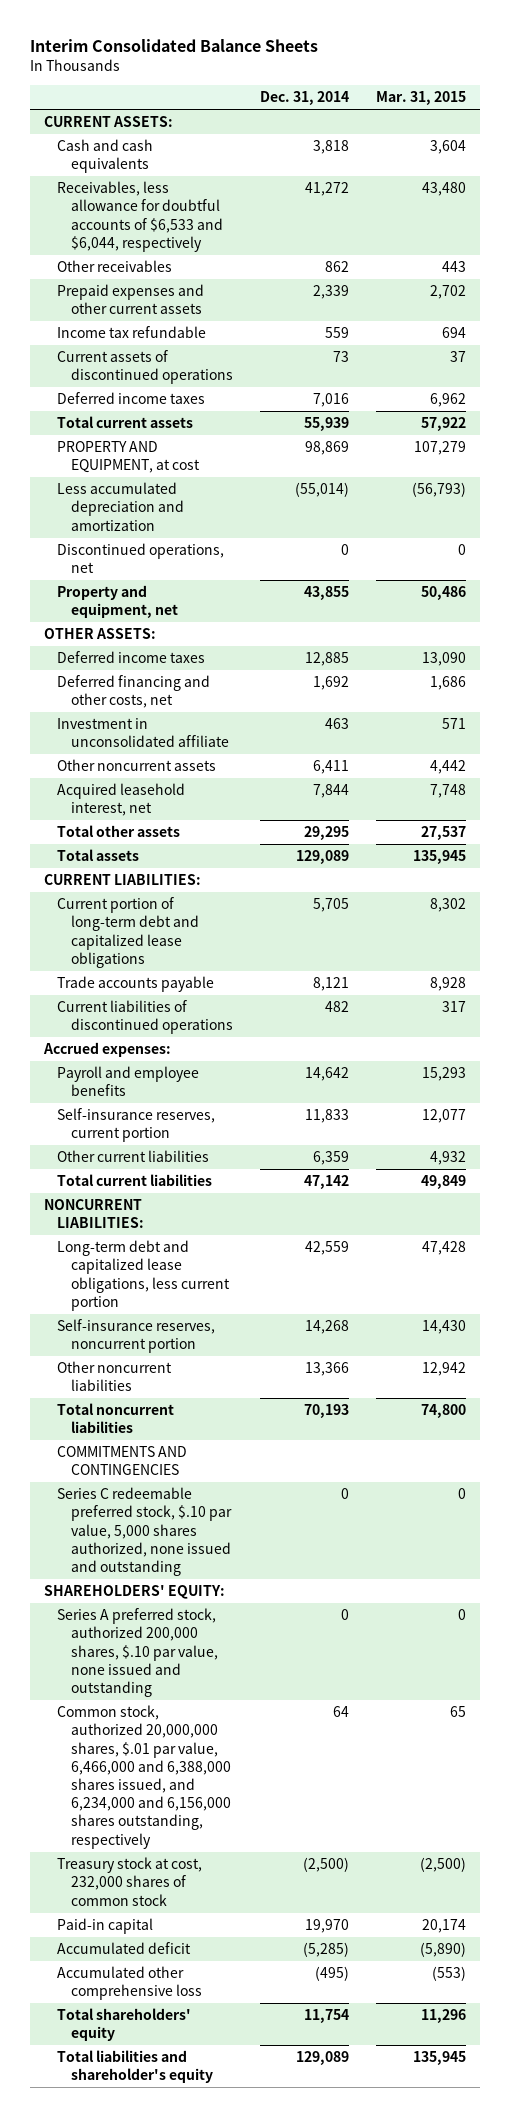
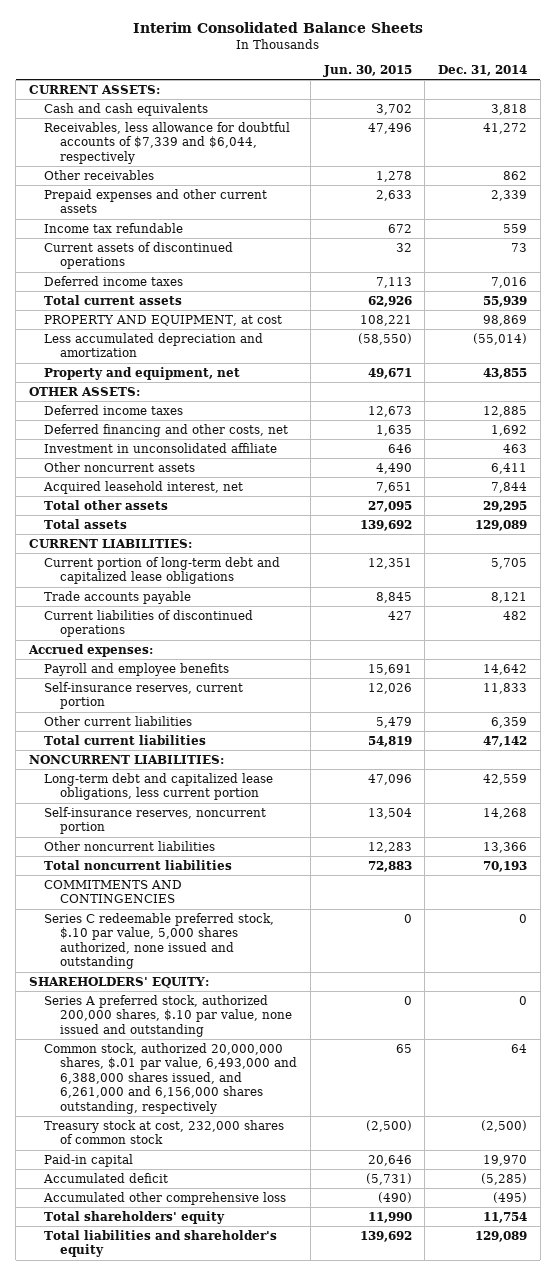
[376,91,467,106] Mar. 31, 2015 -> none
none -> [322,65,412,78] Jun. 30, 2015
[57,181,223,252] Receivables, less allowance for doubtful accounts of $6,533 and $6,044, respectively -> [44,121,291,164] Receivables, less allowance for doubtful accounts of $7,339 and $6,044, respectively
[57,543,225,574] Discontinued operations, net -> none
[57,1705,231,1849] Common stock, authorized 20,000,000 shares, $.01 par value, 6,466,000 and 6,388,000 shares issued, and 6,234,000 and 6,156,000 shares outstanding, respectively -> [44,1042,298,1115] Common stock, authorized 20,000,000 shares, $.01 par value, 6,493,000 and 6,388,000 shares issued, and 6,261,000 and 6,156,000 shares outstanding, respectively

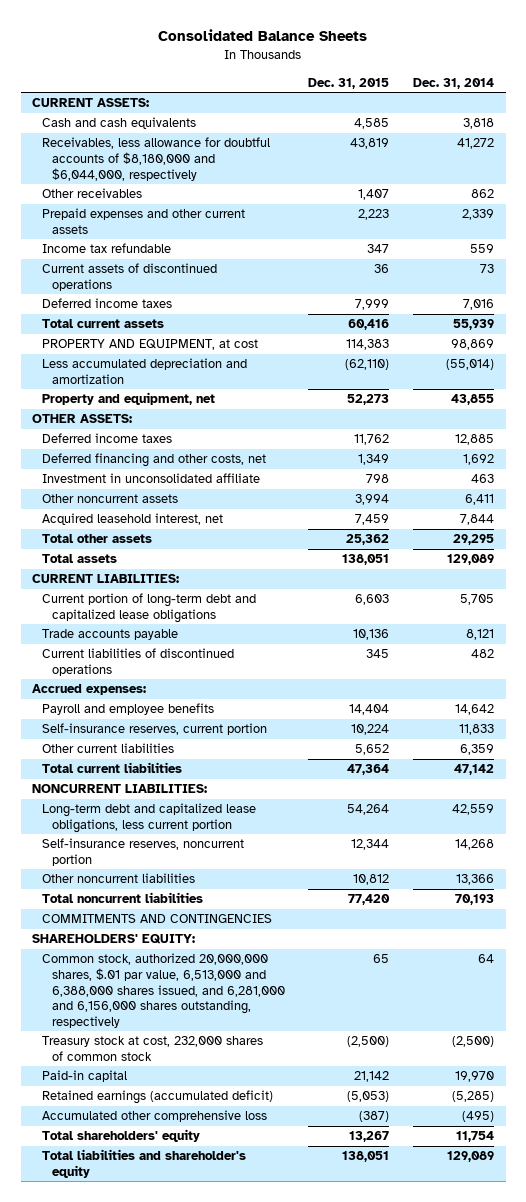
[132,22,423,34] Interim Consolidated Balance Sheets -> [158,29,368,42] Consolidated Balance Sheets
[322,65,412,78] Jun. 30, 2015 -> none
none -> [308,77,390,89] Dec. 31, 2015
[44,121,291,164] Receivables, less allowance for doubtful accounts of $7,339 and $6,044, respectively -> [42,137,271,181] Receivables, less allowance for doubtful accounts of $8,180,000 and $6,044,000, respectively
[44,912,275,970] Series C redeemable preferred stock, $.10 par value, 5,000 shares authorized, none issued and outstanding -> none
[44,994,293,1037] Series A preferred stock, authorized 200,000 shares, $.10 par value, none issued and outstanding -> none
[44,1042,298,1115] Common stock, authorized 20,000,000 shares, $.01 par value, 6,493,000 and 6,388,000 shares issued, and 6,261,000 and 6,156,000 shares outstanding, respectively -> [42,953,285,1028] Common stock, authorized 20,000,000 shares, $.01 par value, 6,513,000 and 6,388,000 shares issued, and 6,281,000 and 6,156,000 shares outstanding, respectively
[43,1172,169,1183] Accumulated deficit -> [42,1090,274,1105] Retained earnings (accumulated deficit)

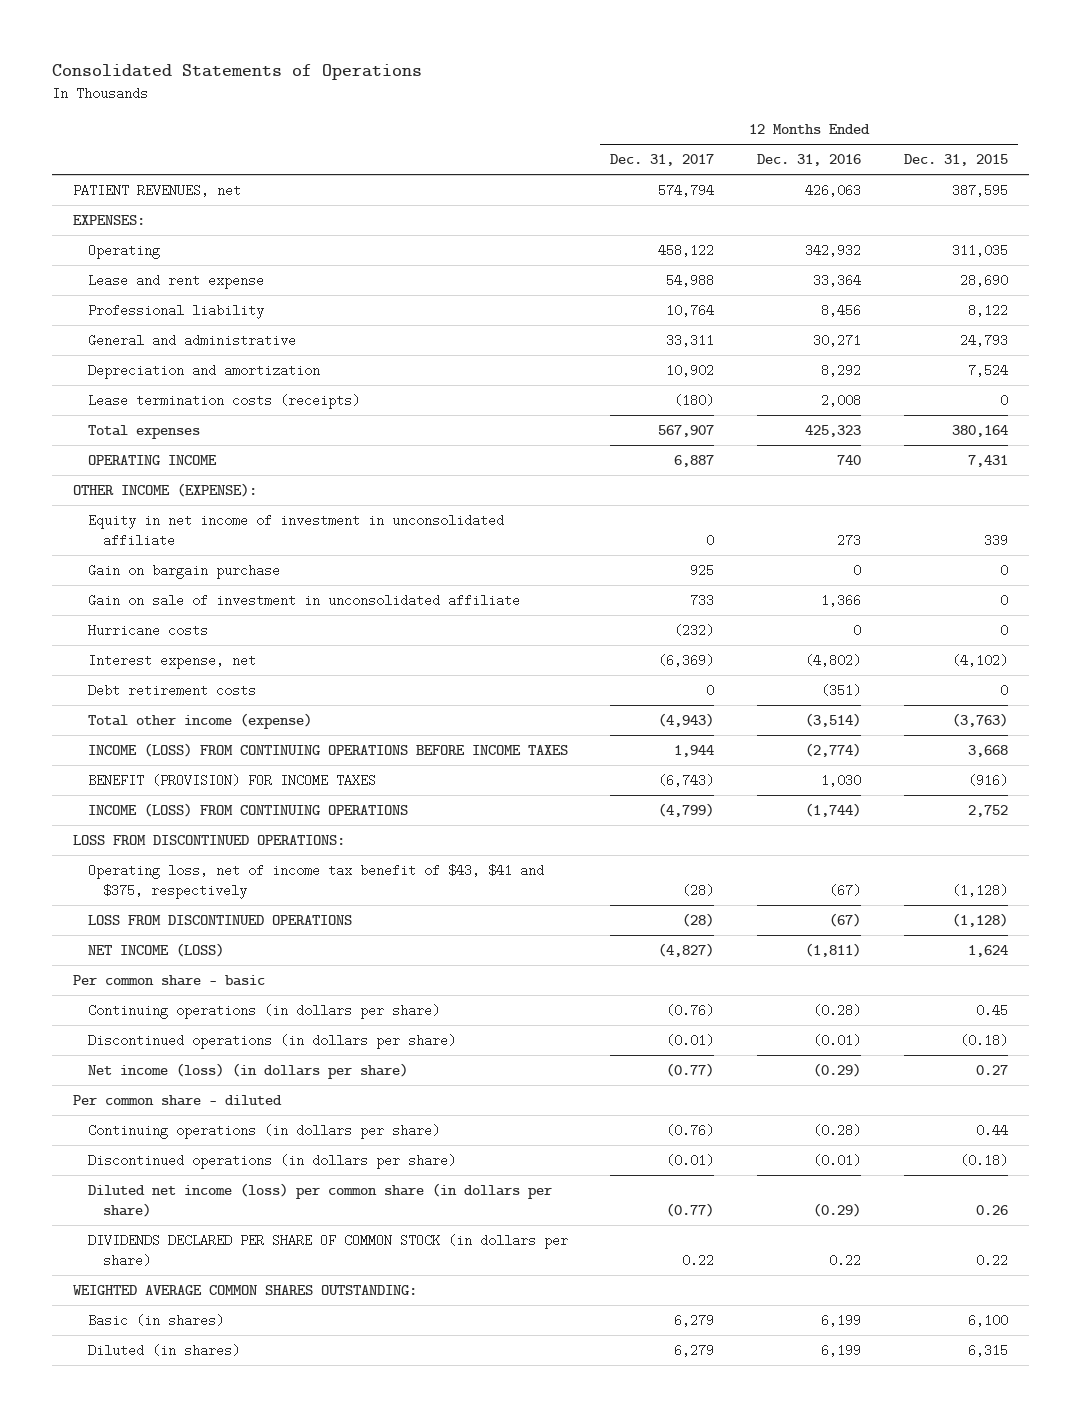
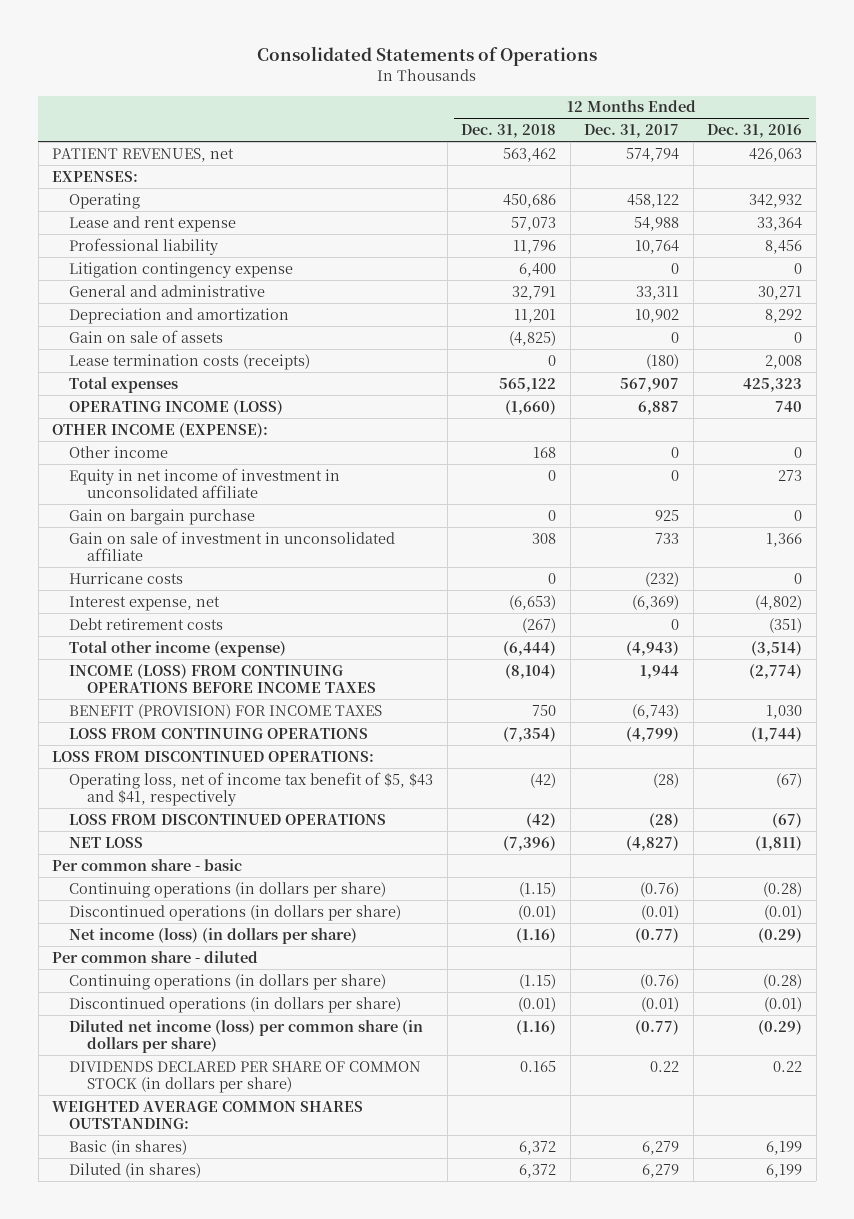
[903,154,1008,167] Dec. 31, 2015 -> none
none -> [461,124,557,139] Dec. 31, 2018
none -> [69,261,294,278] Litigation contingency expense
none -> [69,329,224,343] Gain on sale of assets
[87,454,217,465] OPERATING INCOME -> [69,399,284,415] OPERATING INCOME (LOSS)
none -> [69,445,169,458] Other income
[87,802,408,817] INCOME (LOSS) FROM CONTINUING OPERATIONS -> [69,727,369,739] LOSS FROM CONTINUING OPERATIONS
[87,863,544,899] Operating loss, net of income tax benefit of $43, $41 and $375, respectively -> [69,771,434,806] Operating loss, net of income tax benefit of $5, $43 and $41, respectively
[87,942,224,957] NET INCOME (LOSS) -> [69,836,144,848] NET LOSS

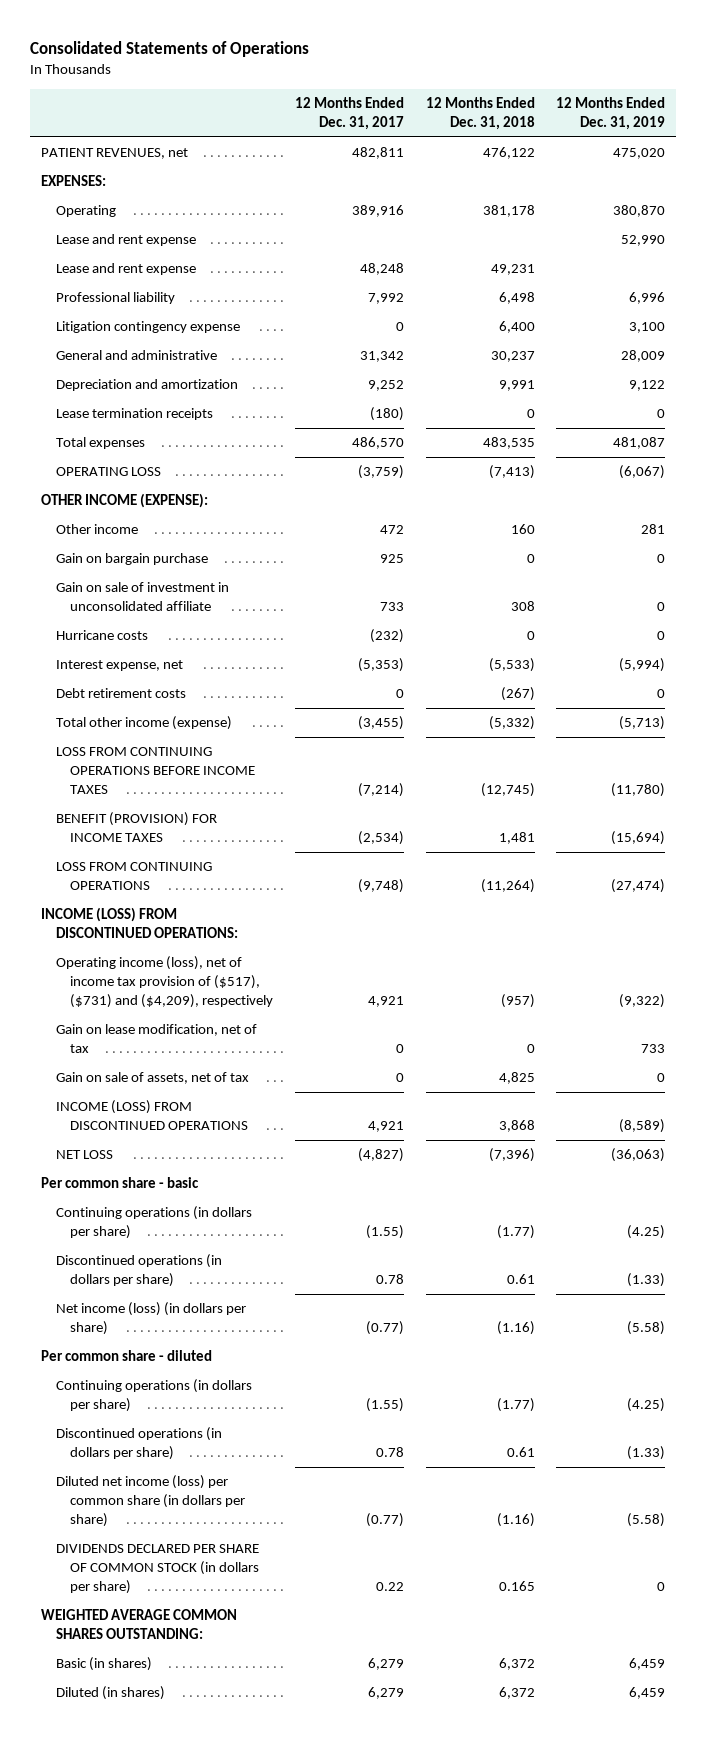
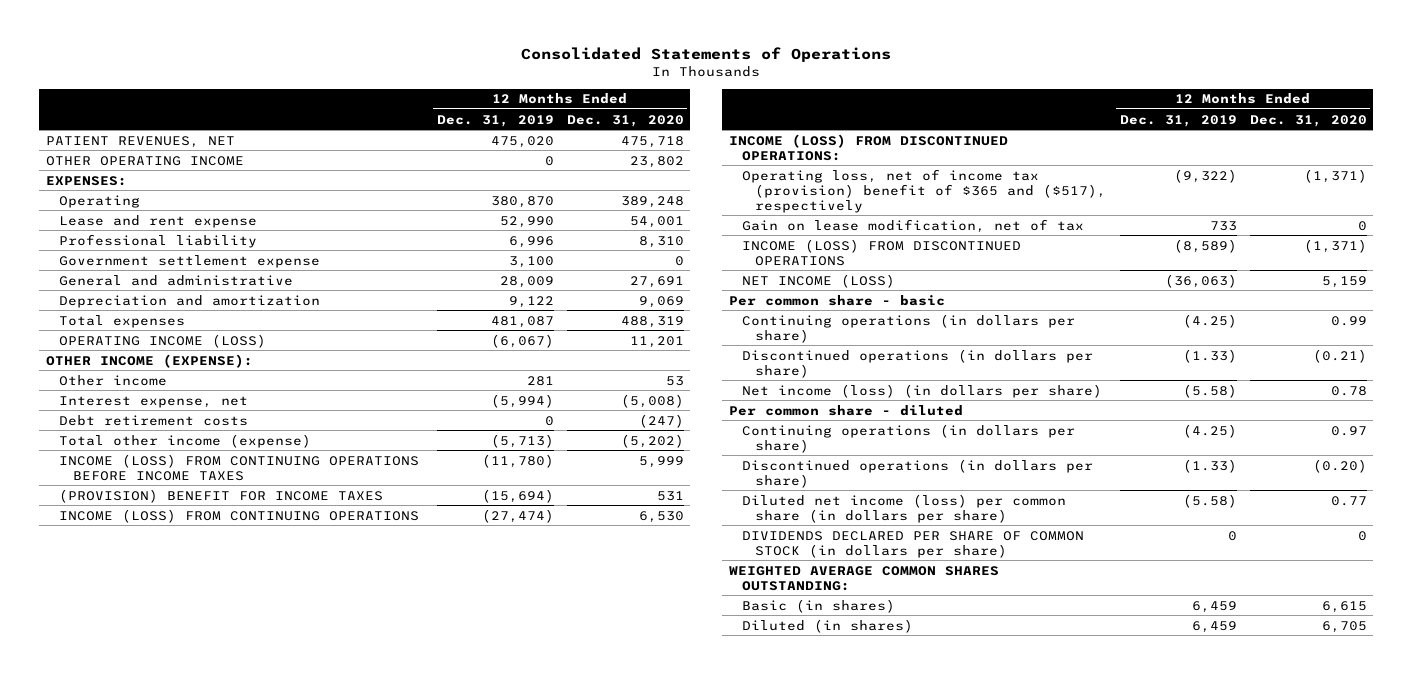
[294,97,404,131] 12 Months Ended Dec. 31, 2017 -> none
[425,97,535,131] 12 Months Ended Dec. 31, 2018 -> none
none -> [566,114,684,127] Dec. 31, 2020
[41,148,189,160] PATIENT REVENUES, net -> [45,135,235,148] PATIENT REVENUES, NET
none -> [45,155,244,166] OTHER OPERATING INCOME
[55,263,196,276] Lease and rent expense -> none
[55,321,240,334] Litigation contingency expense -> [59,254,321,268] Government settlement expense
[55,408,213,421] Lease termination receipts -> none
[55,467,161,477] OPERATING LOSS -> [59,333,267,348] OPERATING INCOME (LOSS)
[55,553,208,566] Gain on bargain purchase -> none
[55,582,229,612] Gain on sale of investment in unconsolidated affiliate -> none
[55,630,148,641] Hurricane costs -> none
[55,747,255,795] LOSS FROM CONTINUING OPERATIONS BEFORE INCOME TAXES -> [59,453,420,481] INCOME (LOSS) FROM CONTINUING OPERATIONS BEFORE INCOME TAXES
[55,812,217,843] BENEFIT (PROVISION) FOR INCOME TAXES -> [59,488,384,503] (PROVISION) BENEFIT FOR INCOME TAXES
[55,862,212,891] LOSS FROM CONTINUING OPERATIONS -> [59,508,420,523] INCOME (LOSS) FROM CONTINUING OPERATIONS
[55,956,273,1009] Operating income (loss), net of income tax provision of ($517), ($731) and ($4,209), respectively -> [742,168,1107,213] Operating loss, net of income tax (provision) benefit of $365 and ($517), respectively
[55,1072,249,1085] Gain on sale of assets, net of tax -> none
[55,1150,113,1160] NET LOSS -> [742,273,896,288] NET INCOME (LOSS)

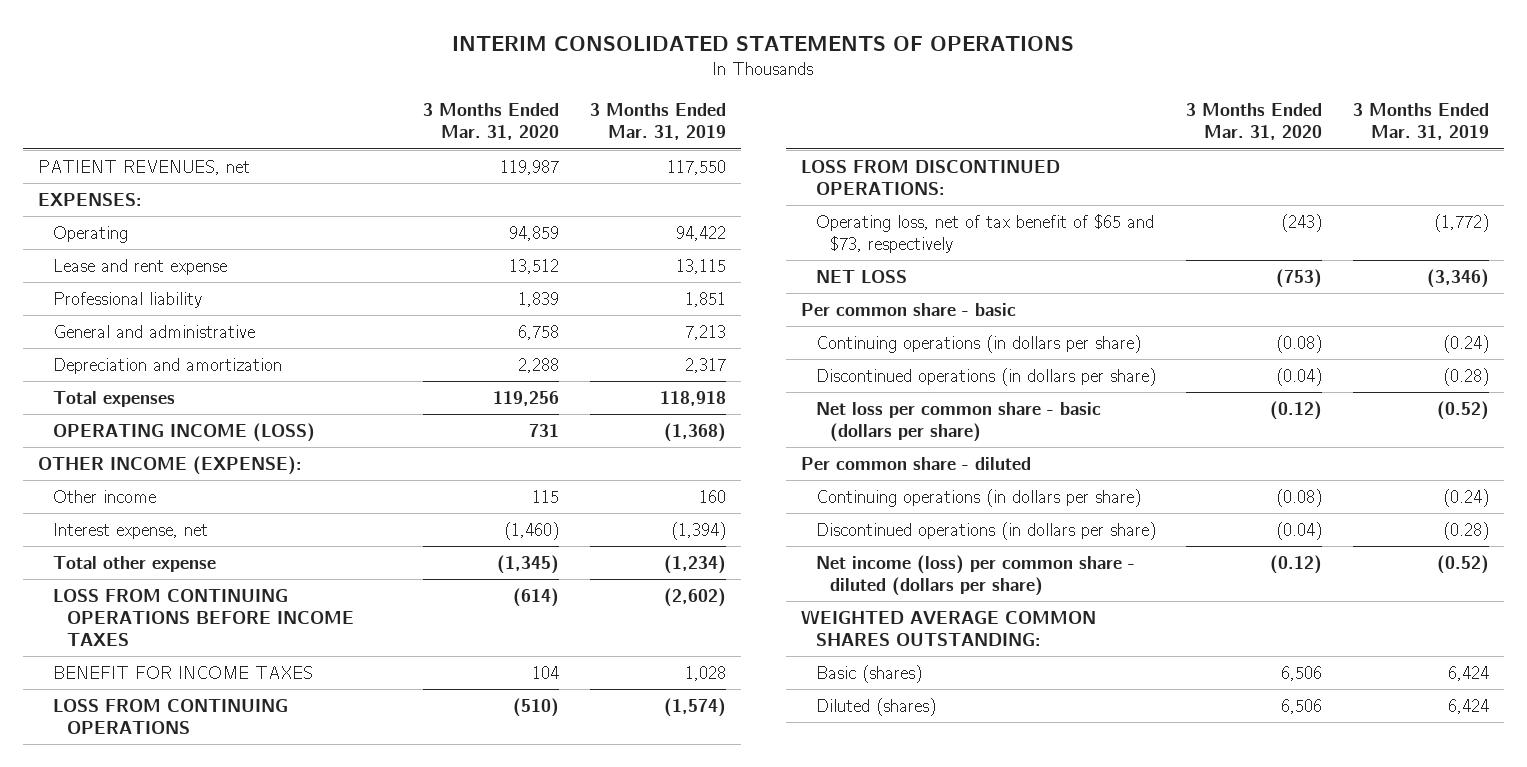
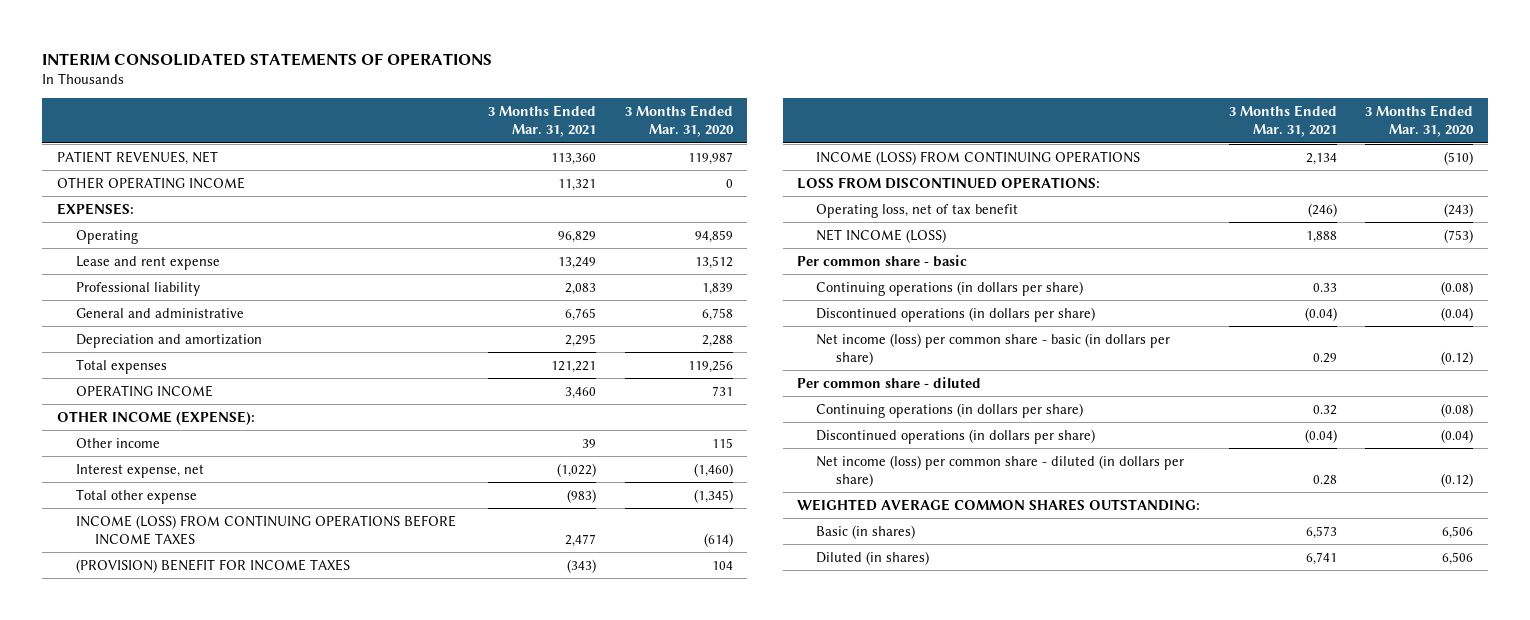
[589,103,726,141] 3 Months Ended Mar. 31, 2019 -> none
none -> [488,104,597,138] 3 Months Ended Mar. 31, 2021
[38,159,251,175] PATIENT REVENUES, net -> [56,150,218,165] PATIENT REVENUES, NET
none -> [56,176,245,189] OTHER OPERATING INCOME
[52,422,315,442] OPERATING INCOME (LOSS) -> [75,384,213,397] OPERATING INCOME
[52,588,355,646] LOSS FROM CONTINUING OPERATIONS BEFORE INCOME TAXES -> [75,514,456,546] INCOME (LOSS) FROM CONTINUING OPERATIONS BEFORE INCOME TAXES
[52,665,313,679] BENEFIT FOR INCOME TAXES -> [75,558,350,573] (PROVISION) BENEFIT FOR INCOME TAXES
[52,698,288,734] LOSS FROM CONTINUING OPERATIONS -> [816,150,1141,165] INCOME (LOSS) FROM CONTINUING OPERATIONS
[815,213,1154,253] Operating loss, net of tax benefit of $65 and $73, respectively -> [816,203,1019,218] Operating loss, net of tax benefit
[815,269,907,283] NET LOSS -> [816,228,947,243] NET INCOME (LOSS)
[815,401,1101,442] Net loss per common share - basic (dollars per share) -> [816,332,1171,366] Net income (loss) per common share - basic (in dollars per share)
[815,554,1135,596] Net income (loss) per common share - diluted (dollars per share) -> [816,454,1185,488] Net income (loss) per common share - diluted (in dollars per share)
[815,664,922,683] Basic (shares) -> [816,524,916,539] Basic (in shares)
[815,697,936,716] Diluted (shares) -> [816,550,930,565] Diluted (in shares)

